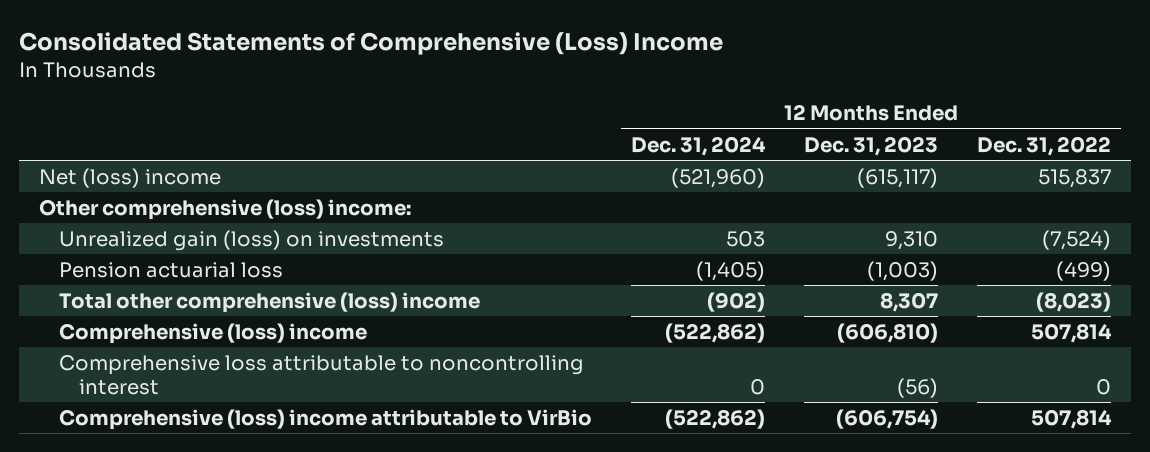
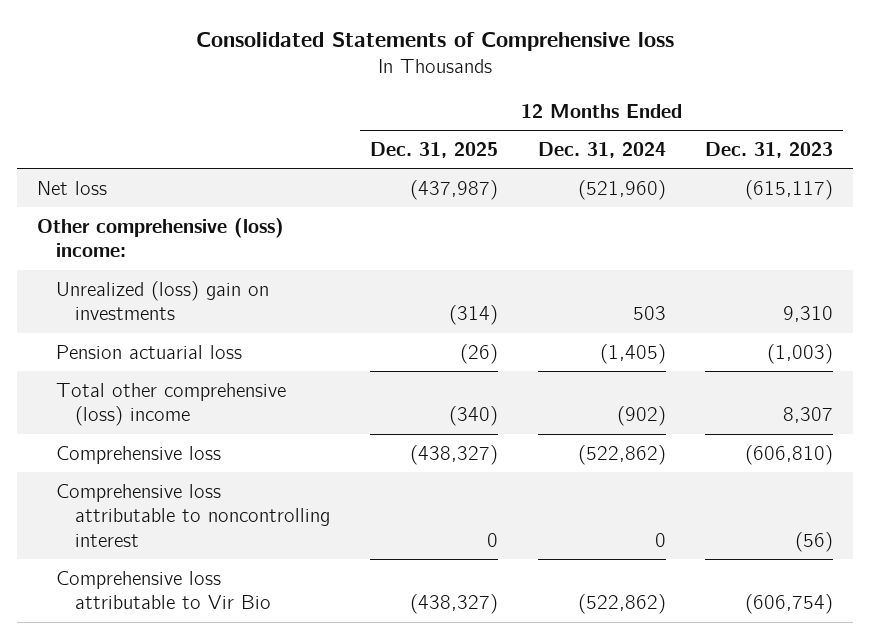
[18,32,723,56] Consolidated Statements of Comprehensive (Loss) Income -> [196,32,675,52] Consolidated Statements of Comprehensive loss
[977,135,1112,156] Dec. 31, 2022 -> none
none -> [369,142,498,159] Dec. 31, 2025
[38,168,221,189] Net (loss) income -> [37,180,108,195] Net loss
[58,230,444,252] Unrealized gain (loss) on investments -> [56,280,270,321] Unrealized (loss) gain on investments
[58,323,367,345] Comprehensive (loss) income -> [56,445,222,464] Comprehensive loss
[58,409,592,431] Comprehensive (loss) income attributable to VirBio -> [56,570,272,610] Comprehensive loss attributable to Vir Bio

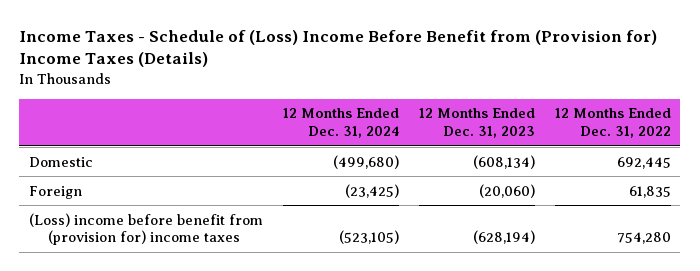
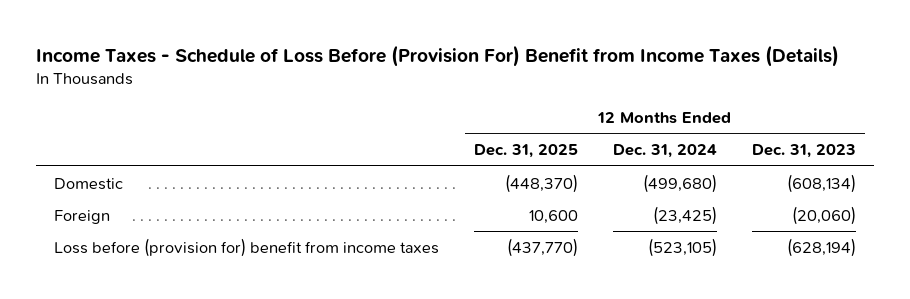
[19,29,658,68] Income Taxes - Schedule of (Loss) Income Before Benefit from (Provision for) Income Taxes (Details) -> [36,44,840,67] Income Taxes - Schedule of Loss Before (Provision For) Benefit from Income Taxes (Details)
[554,108,671,139] 12 Months Ended Dec. 31, 2022 -> none
none -> [473,144,578,159] Dec. 31, 2025
[29,212,264,246] (Loss) income before benefit from (provision for) income taxes -> [53,237,439,257] Loss before (provision for) benefit from income taxes

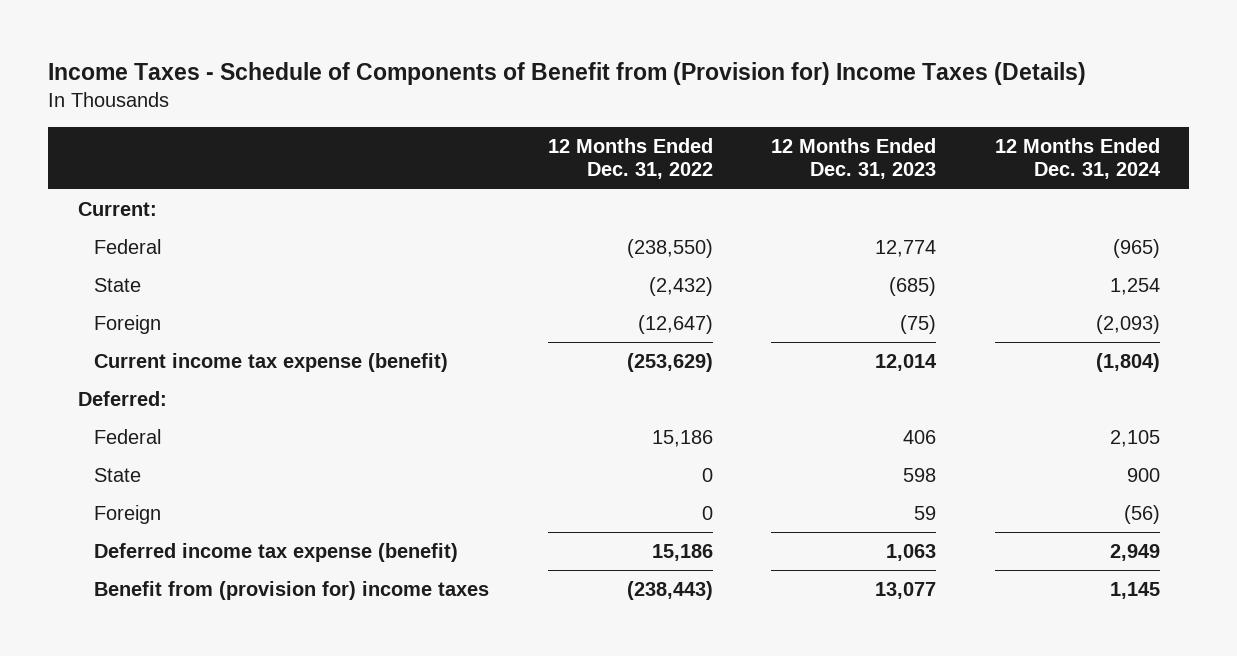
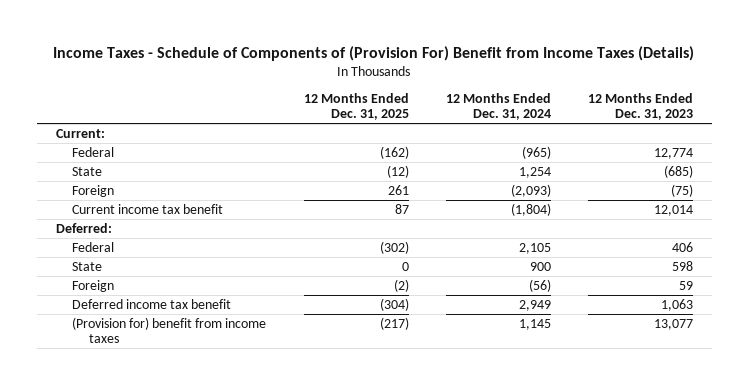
[48,61,1087,85] Income Taxes - Schedule of Components of Benefit from (Provision for) Income Taxes (Details) -> [53,45,695,61] Income Taxes - Schedule of Components of (Provision For) Benefit from Income Taxes (Details)
[547,137,713,180] 12 Months Ended Dec. 31, 2022 -> none
none -> [303,92,409,120] 12 Months Ended Dec. 31, 2025
[94,353,449,373] Current income tax expense (benefit) -> [72,203,224,214] Current income tax benefit
[94,543,459,563] Deferred income tax expense (benefit) -> [72,298,232,309] Deferred income tax benefit
[94,581,490,601] Benefit from (provision for) income taxes -> [72,316,267,344] (Provision for) benefit from income taxes

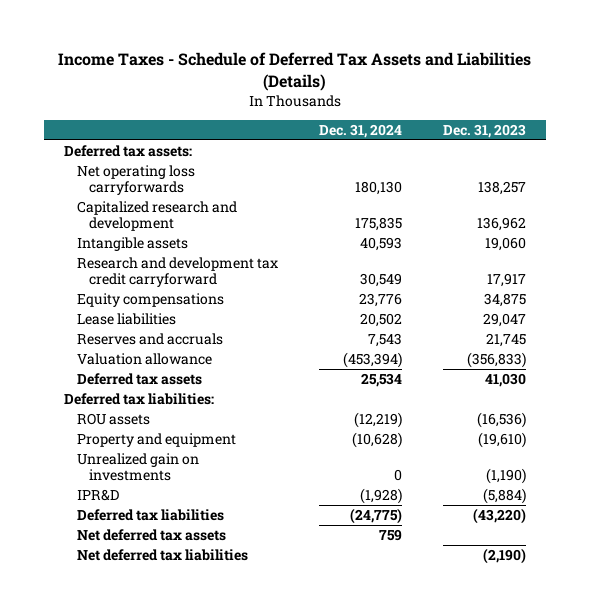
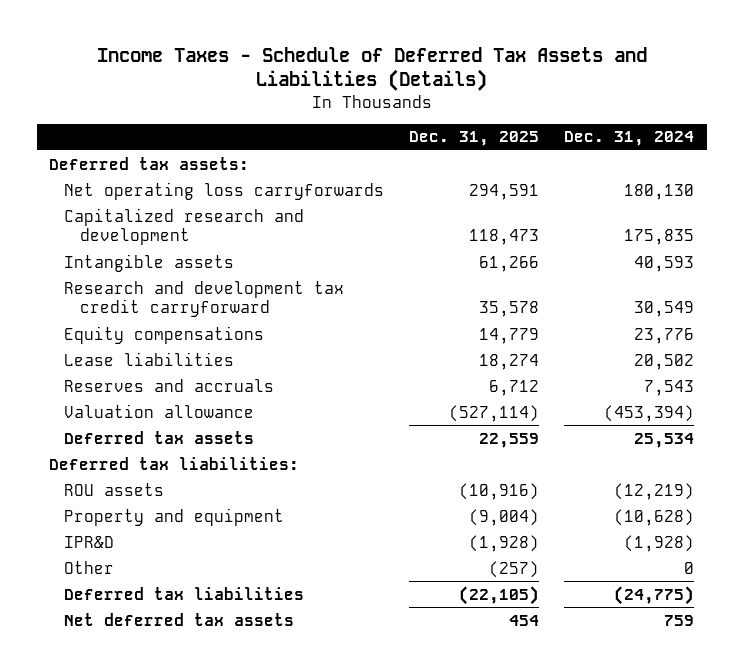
[442,123,526,138] Dec. 31, 2023 -> none
none -> [409,131,540,147] Dec. 31, 2025
[76,452,199,482] Unrealized gain on investments -> none
none -> [64,560,115,574] Other
[76,548,248,561] Net deferred tax liabilities -> none

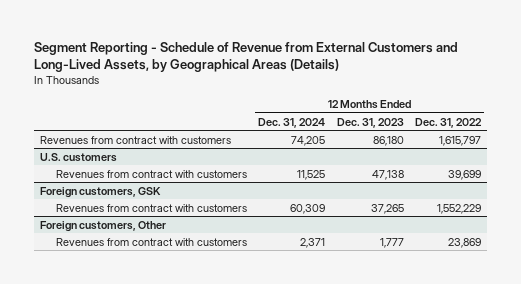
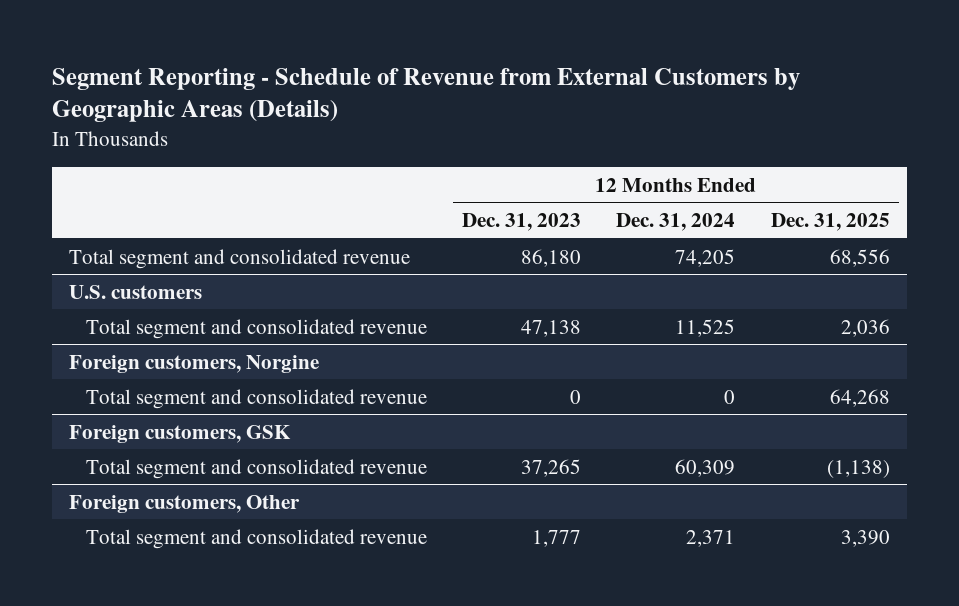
[34,41,459,73] Segment Reporting - Schedule of Revenue from External Customers and Long-Lived Assets, by Geographical Areas (Details) -> [51,67,800,123] Segment Reporting - Schedule of Revenue from External Customers by Geographic Areas (Details)
[415,117,483,128] Dec. 31, 2022 -> none
none -> [770,212,890,231] Dec. 31, 2025
[40,135,232,144] Revenues from contract with customers -> [69,248,411,269] Total segment and consolidated revenue
[55,169,247,178] Revenues from contract with customers -> [85,318,427,339] Total segment and consolidated revenue
none -> [69,354,320,373] Foreign customers, Norgine
none -> [85,388,427,409] Total segment and consolidated revenue
[55,203,247,212] Revenues from contract with customers -> [85,458,427,479] Total segment and consolidated revenue
[55,237,247,246] Revenues from contract with customers -> [85,528,427,549] Total segment and consolidated revenue

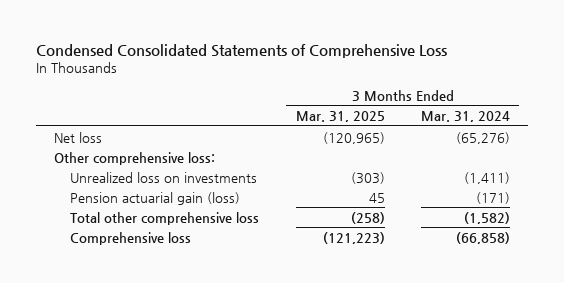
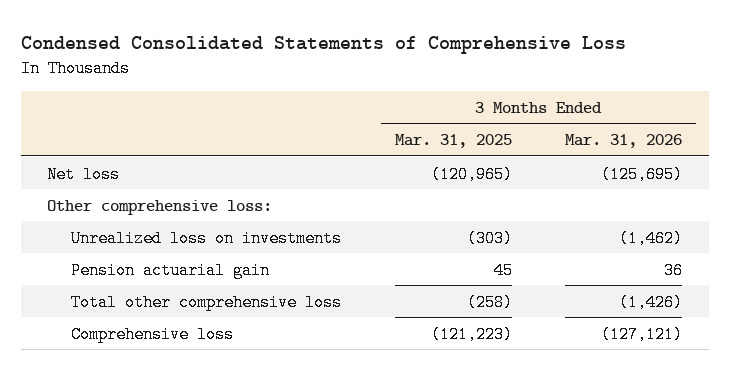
[420,110,510,122] Mar. 31, 2024 -> none
none -> [565,134,683,149] Mar. 31, 2026
[70,191,241,205] Pension actuarial gain (loss) -> [70,261,270,279] Pension actuarial gain

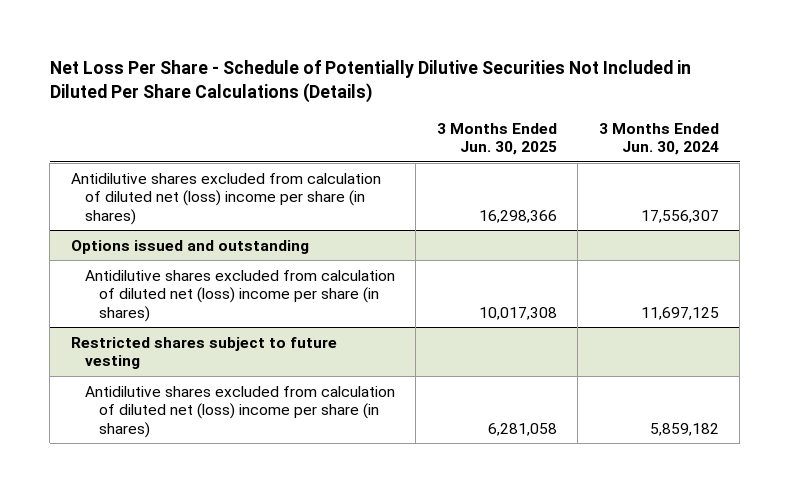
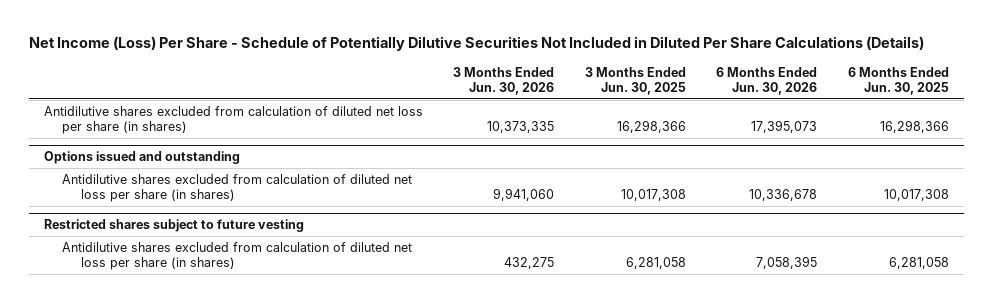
[49,59,691,103] Net Loss Per Share - Schedule of Potentially Dilutive Securities Not Included in Diluted Per Share Calculations (Details) -> [28,36,924,52] Net Income (Loss) Per Share - Schedule of Potentially Dilutive Securities Not Included in Diluted Per Share Calculations (Details)
[598,122,719,156] 3 Months Ended Jun. 30, 2024 -> none
none -> [453,66,555,96] 3 Months Ended Jun. 30, 2026
none -> [716,66,818,96] 6 Months Ended Jun. 30, 2026
none -> [847,66,949,96] 6 Months Ended Jun. 30, 2025
[70,172,381,225] Antidilutive shares excluded from calculation of diluted net (loss) income per share (in shares) -> [43,105,423,135] Antidilutive shares excluded from calculation of diluted net loss per share (in shares)
[84,269,395,322] Antidilutive shares excluded from calculation of diluted net (loss) income per share (in shares) -> [62,173,413,203] Antidilutive shares excluded from calculation of diluted net loss per share (in shares)
[84,385,395,438] Antidilutive shares excluded from calculation of diluted net (loss) income per share (in shares) -> [62,241,413,271] Antidilutive shares excluded from calculation of diluted net loss per share (in shares)

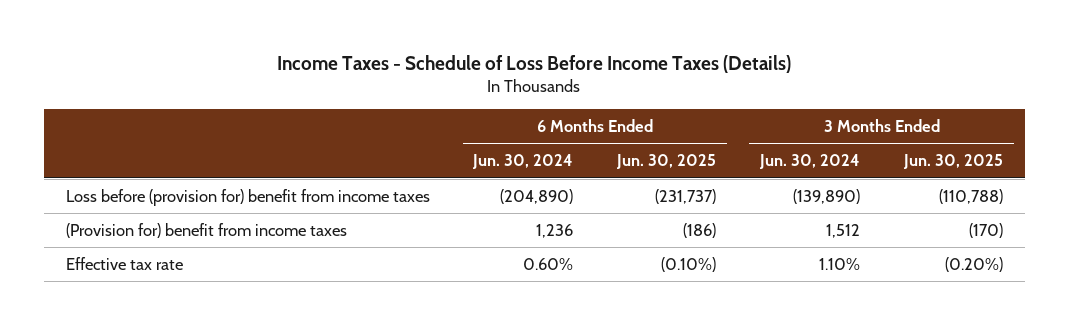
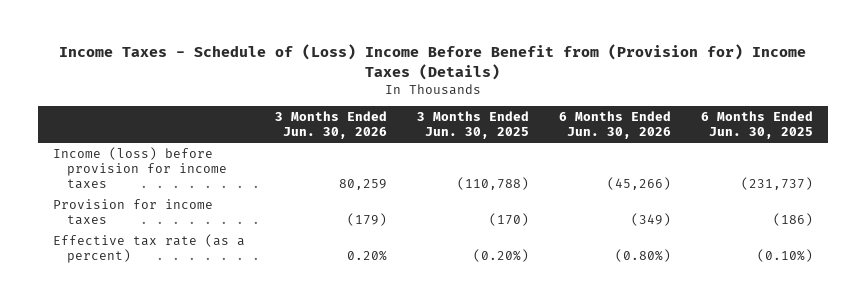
[277,54,792,73] Income Taxes - Schedule of Loss Before Income Taxes (Details) -> [58,44,806,80] Income Taxes - Schedule of (Loss) Income Before Benefit from (Provision for) Income Taxes (Details)
[472,154,574,170] Jun. 30, 2024 -> none
[759,154,861,170] Jun. 30, 2024 -> none
none -> [274,110,387,140] 3 Months Ended Jun. 30, 2026
none -> [558,110,671,140] 6 Months Ended Jun. 30, 2026
[65,189,430,207] Loss before (provision for) benefit from income taxes -> [52,146,228,190] Income (loss) before provision for income taxes
[65,223,347,239] (Provision for) benefit from income taxes -> [52,198,213,226] Provision for income taxes
[65,257,183,271] Effective tax rate -> [52,233,245,264] Effective tax rate (as a percent)

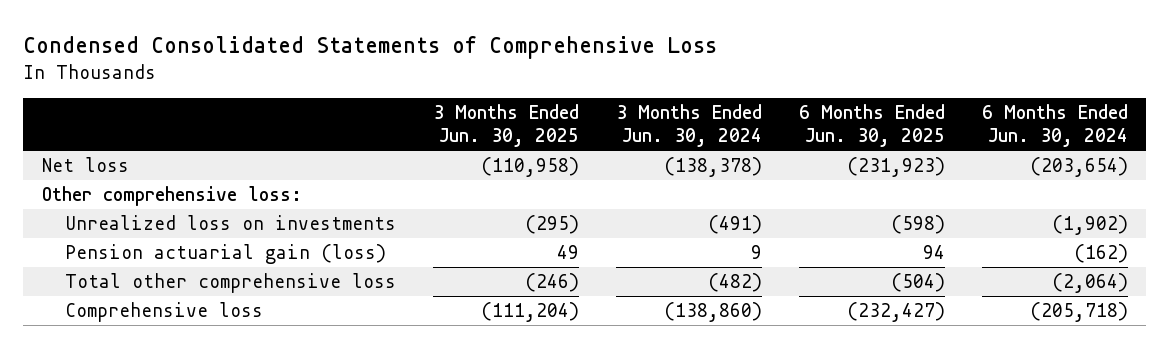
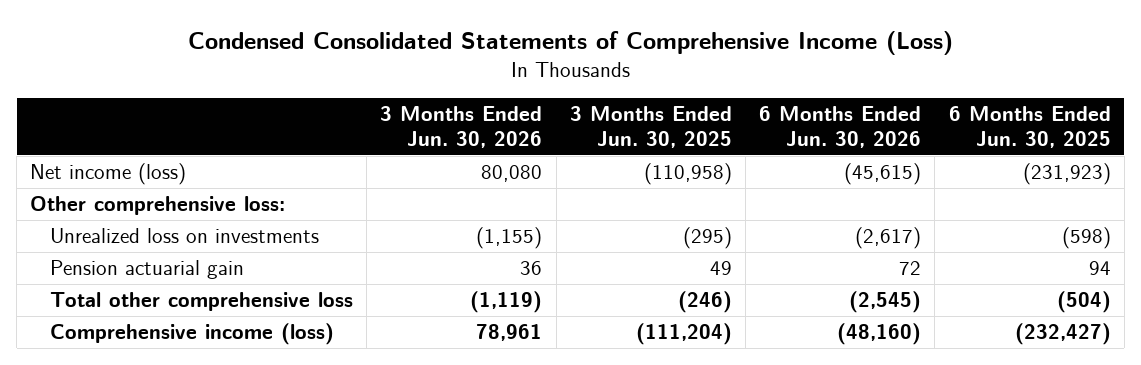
[23,35,718,59] Condensed Consolidated Statements of Comprehensive Loss -> [187,31,953,56] Condensed Consolidated Statements of Comprehensive Income (Loss)
[615,103,762,147] 3 Months Ended Jun. 30, 2024 -> none
[981,103,1128,147] 6 Months Ended Jun. 30, 2024 -> none
none -> [380,106,543,149] 3 Months Ended Jun. 30, 2026
none -> [759,106,922,149] 6 Months Ended Jun. 30, 2026
[41,157,129,173] Net loss -> [30,163,187,186] Net income (loss)
[64,244,386,265] Pension actuarial gain (loss) -> [49,260,244,280] Pension actuarial gain
[64,302,263,323] Comprehensive loss -> [49,323,334,346] Comprehensive income (loss)

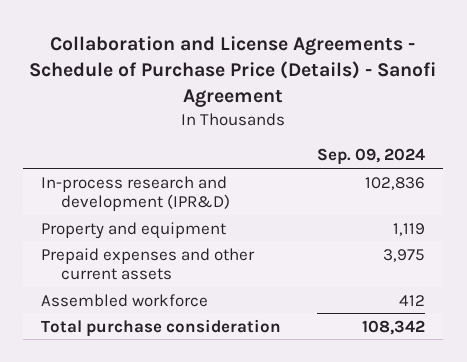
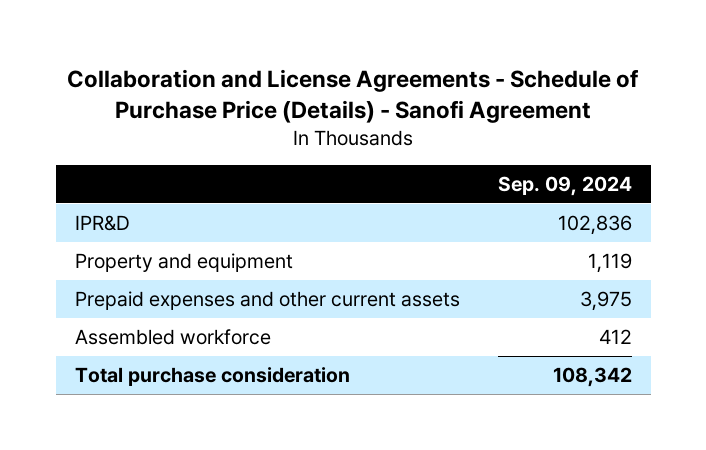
[41,175,231,212] In-process research and development (IPR&D) -> [74,215,130,232] IPR&D

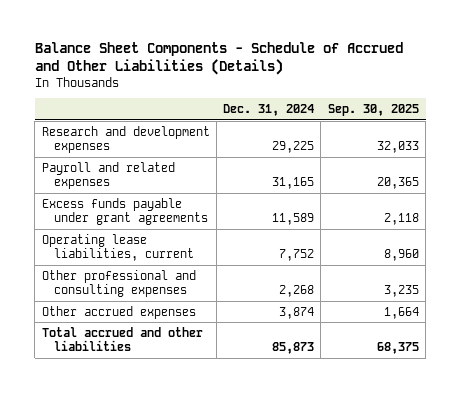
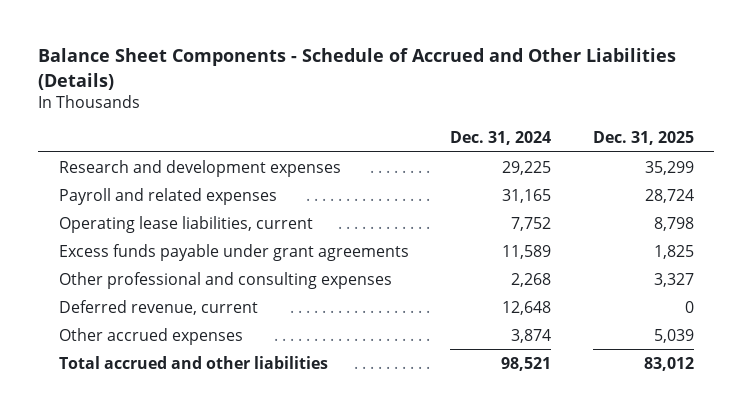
[327,104,419,117] Sep. 30, 2025 -> none
none -> [592,130,694,145] Dec. 31, 2025
[41,197,209,226] Excess funds payable under grant agreements -> [58,243,409,261] Excess funds payable under grant agreements
none -> [58,299,258,315] Deferred revenue, current
[272,342,315,355] 85,873 -> [501,356,552,371] 98,521

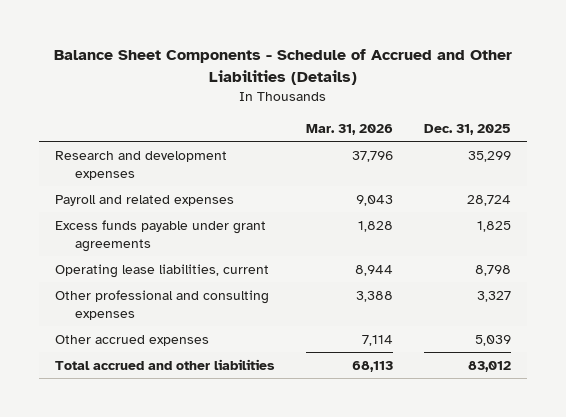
[450,130,552,145] Dec. 31, 2024 -> none
none -> [305,123,393,135] Mar. 31, 2026
[58,215,313,233] Operating lease liabilities, current -> [54,263,269,278] Operating lease liabilities, current
[58,299,258,315] Deferred revenue, current -> none

